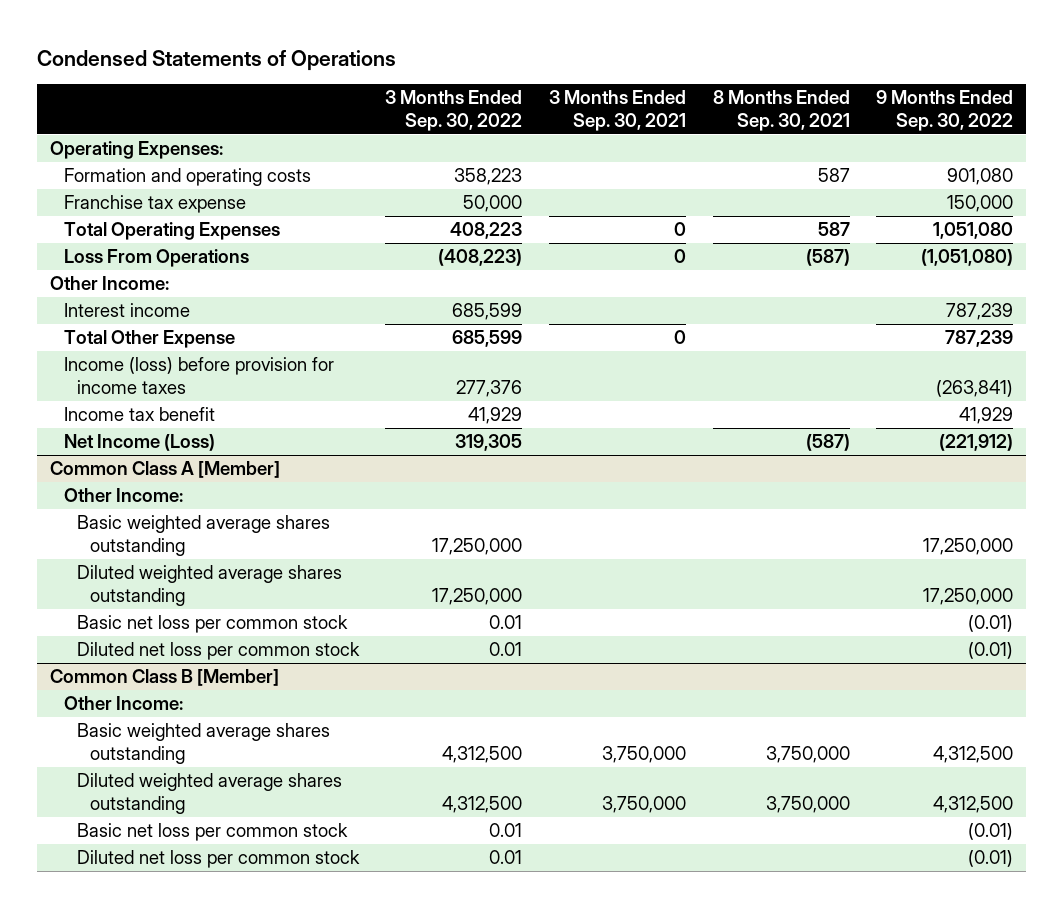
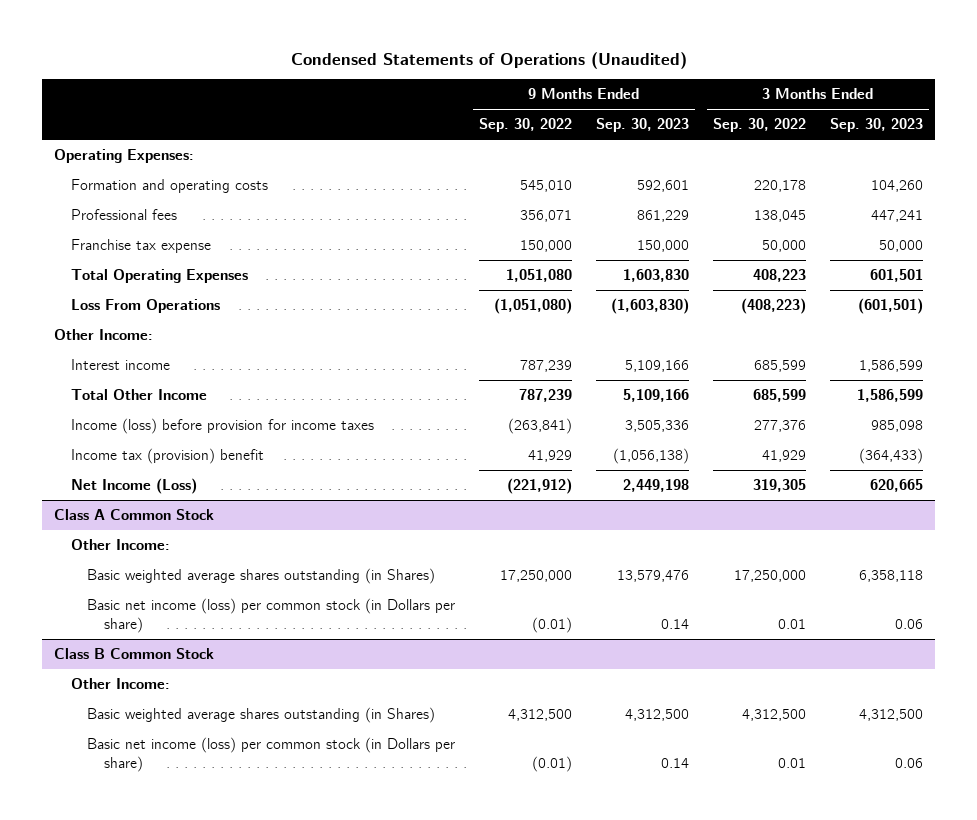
[37,49,397,71] Condensed Statements of Operations -> [290,51,687,69] Condensed Statements of Operations (Unaudited)
[549,90,687,132] 3 Months Ended Sep. 30, 2021 -> none
[712,90,850,132] 8 Months Ended Sep. 30, 2021 -> none
none -> [596,118,690,133] Sep. 30, 2023
none -> [830,118,924,133] Sep. 30, 2023
[454,168,523,186] 358,223 -> [754,179,807,192] 220,178
[947,168,1014,186] 901,080 -> [520,179,573,192] 545,010
none -> [70,208,177,220] Professional fees
[63,330,235,349] Total Other Expense -> [70,388,207,400] Total Other Income
[63,407,215,422] Income tax benefit -> [70,447,264,464] Income tax (provision) benefit
[50,461,281,479] Common Class A [Member] -> [54,508,215,520] Class A Common Stock
[76,565,342,607] Diluted weighted average shares outstanding -> none
[76,642,360,661] Diluted net loss per common stock -> none
[76,515,330,557] Basic weighted average shares outstanding -> [87,567,436,584] Basic weighted average shares outstanding (in Shares)
[76,615,348,634] Basic net loss per common stock -> [87,597,456,633] Basic net income (loss) per common stock (in Dollars per share)
[50,669,280,687] Common Class B [Member] -> [54,647,215,659] Class B Common Stock
[76,773,342,815] Diluted weighted average shares outstanding -> none
[76,850,360,869] Diluted net loss per common stock -> none
[76,723,330,765] Basic weighted average shares outstanding -> [87,706,436,723] Basic weighted average shares outstanding (in Shares)
[76,823,348,842] Basic net loss per common stock -> [87,736,456,772] Basic net income (loss) per common stock (in Dollars per share)

